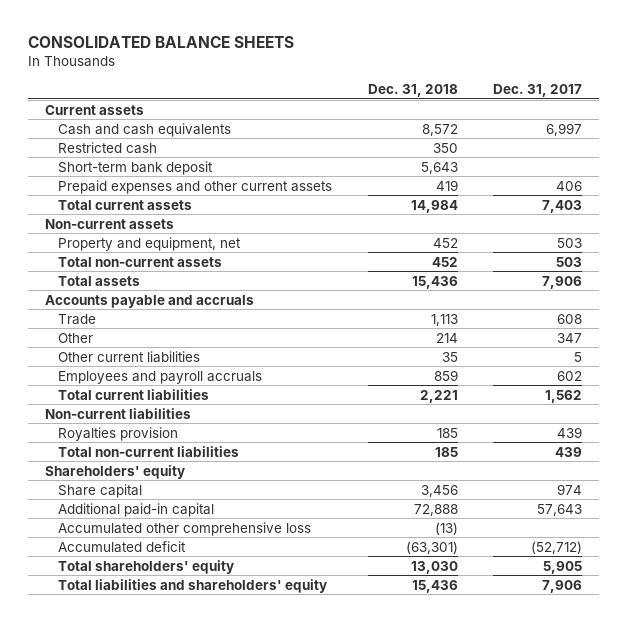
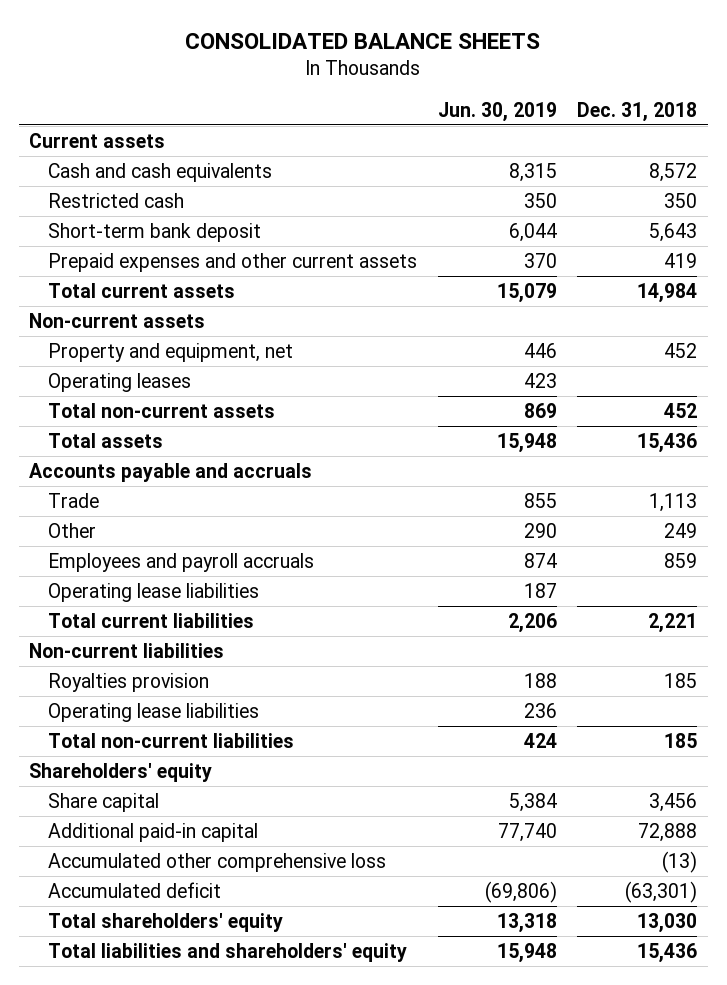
[492,84,582,98] Dec. 31, 2017 -> none
none -> [437,101,557,122] Jun. 30, 2019
none -> [47,372,191,392] Operating leases
[58,350,201,363] Other current liabilities -> none
[435,332,458,343] 214 -> [664,522,698,538] 249
none -> [47,582,259,602] Operating lease liabilities
none -> [47,702,259,722] Operating lease liabilities

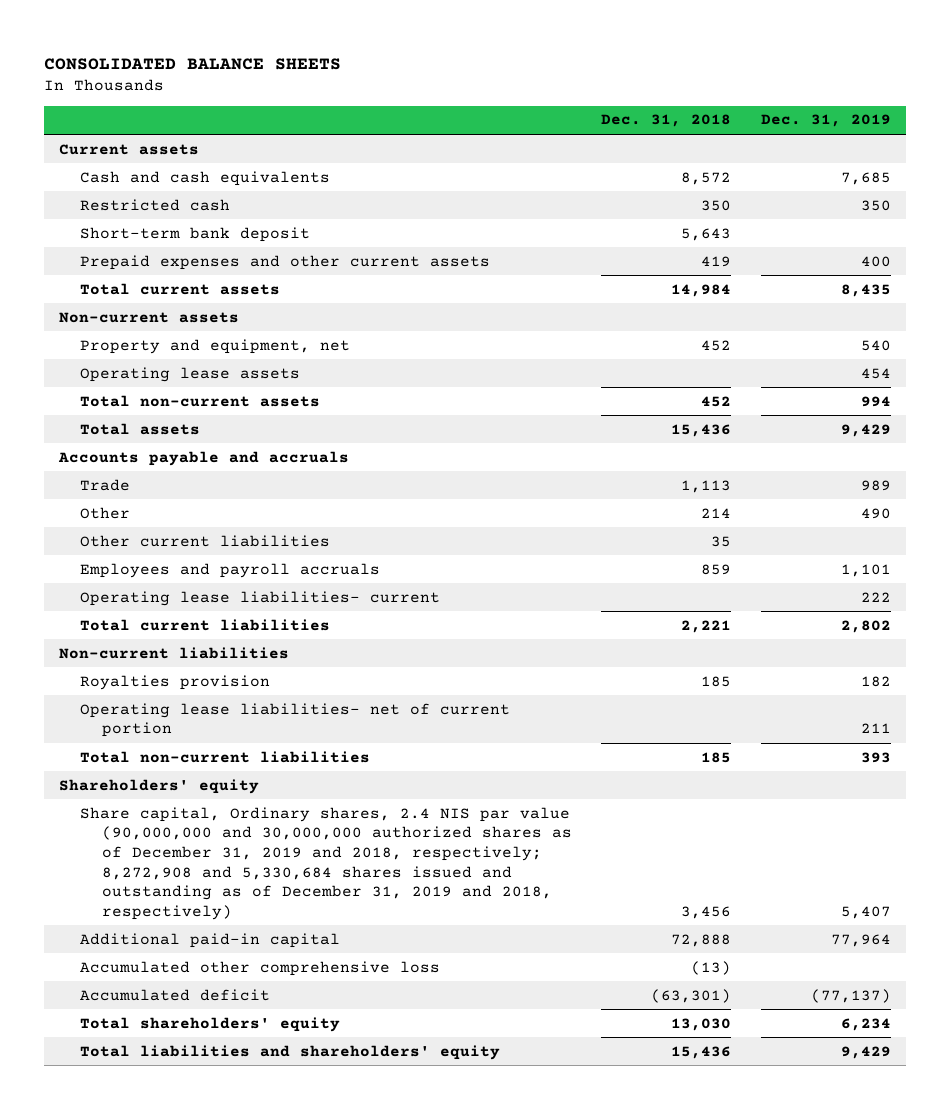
[437,101,557,122] Jun. 30, 2019 -> none
none -> [761,114,892,128] Dec. 31, 2019
[47,372,191,392] Operating leases -> [80,366,301,382] Operating lease assets
[664,522,698,538] 249 -> [701,507,732,518] 214
none -> [80,534,331,547] Other current liabilities
[47,582,259,602] Operating lease liabilities -> [80,590,441,606] Operating lease liabilities- current
[47,702,259,722] Operating lease liabilities -> [80,702,511,738] Operating lease liabilities- net of current portion
[47,792,159,812] Share capital -> [80,806,572,920] Share capital, Ordinary shares, 2.4 NIS par value (90,000,000 and 30,000,000 authorized shares as of December 31, 2019 and 2018, respectively; 8,272,908 and 5,330,684 shares issued and outstanding as of December 31, 2019 and 2018, respectively)

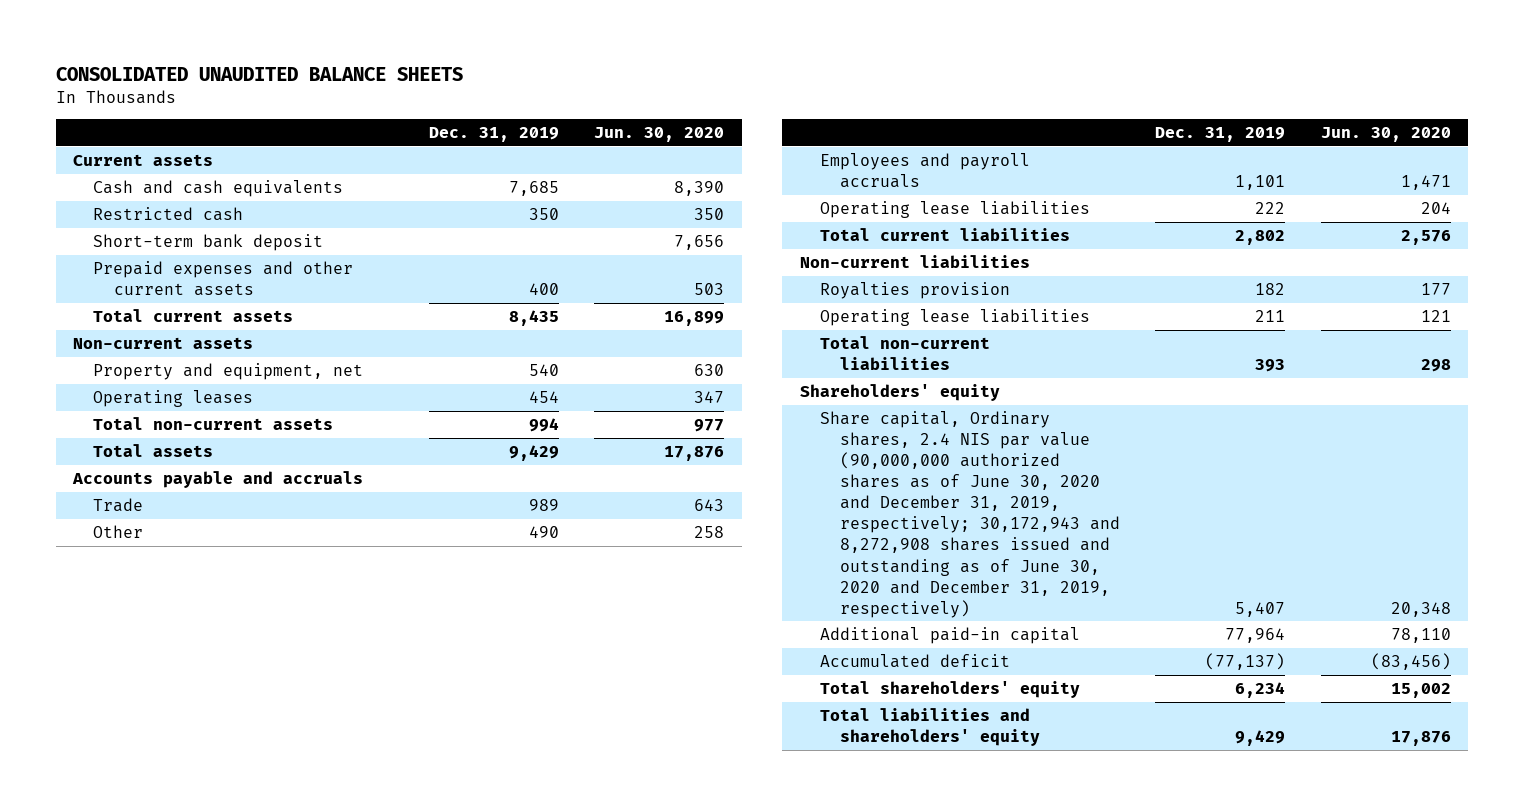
[44,57,342,70] CONSOLIDATED BALANCE SHEETS -> [55,66,463,81] CONSOLIDATED UNAUDITED BALANCE SHEETS
[601,114,732,128] Dec. 31, 2018 -> none
none -> [594,126,725,142] Jun. 30, 2020
[80,366,301,382] Operating lease assets -> [93,389,254,407] Operating leases
[80,534,331,547] Other current liabilities -> none
[80,590,441,606] Operating lease liabilities- current -> [820,200,1091,218] Operating lease liabilities
[80,702,511,738] Operating lease liabilities- net of current portion -> [820,308,1091,326] Operating lease liabilities
[80,806,572,920] Share capital, Ordinary shares, 2.4 NIS par value (90,000,000 and 30,000,000 authorized shares as of December 31, 2019 and 2018, respectively; 8,272,908 and 5,330,684 shares issued and outstanding as of December 31, 2019 and 2018, respectively) -> [820,410,1121,618] Share capital, Ordinary shares, 2.4 NIS par value (90,000,000 authorized shares as of June 30, 2020 and December 31, 2019, respectively; 30,172,943 and 8,272,908 shares issued and outstanding as of June 30, 2020 and December 31, 2019, respectively)
[80,960,441,976] Accumulated other comprehensive loss -> none

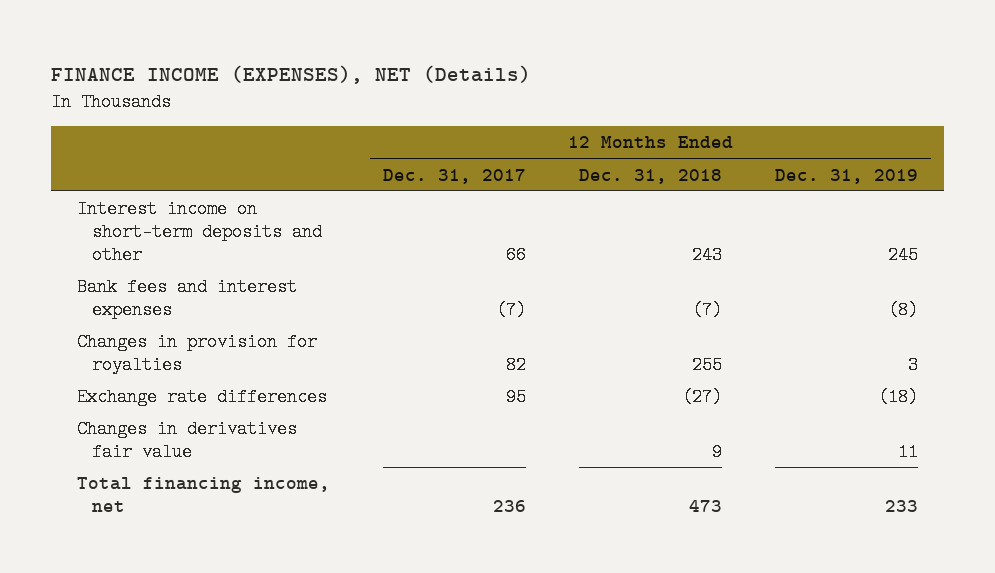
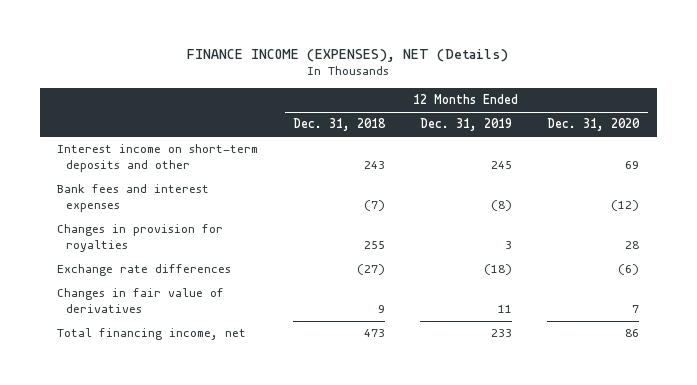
[383,168,527,184] Dec. 31, 2017 -> none
none -> [547,118,641,132] Dec. 31, 2020
[77,420,298,462] Changes in derivatives fair value -> [57,288,225,313] Changes in fair value of derivatives

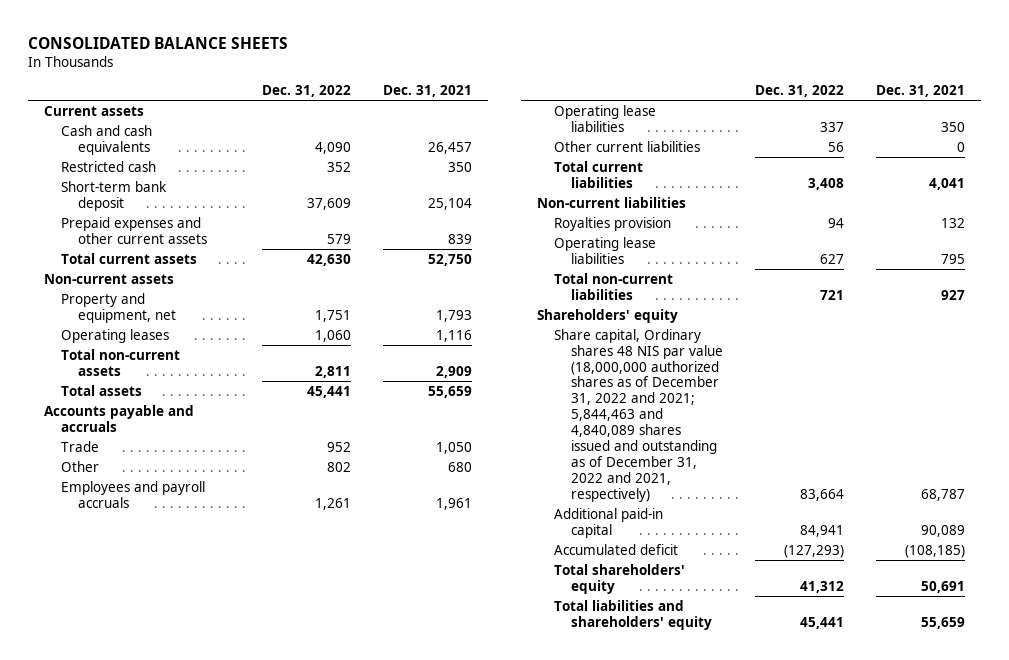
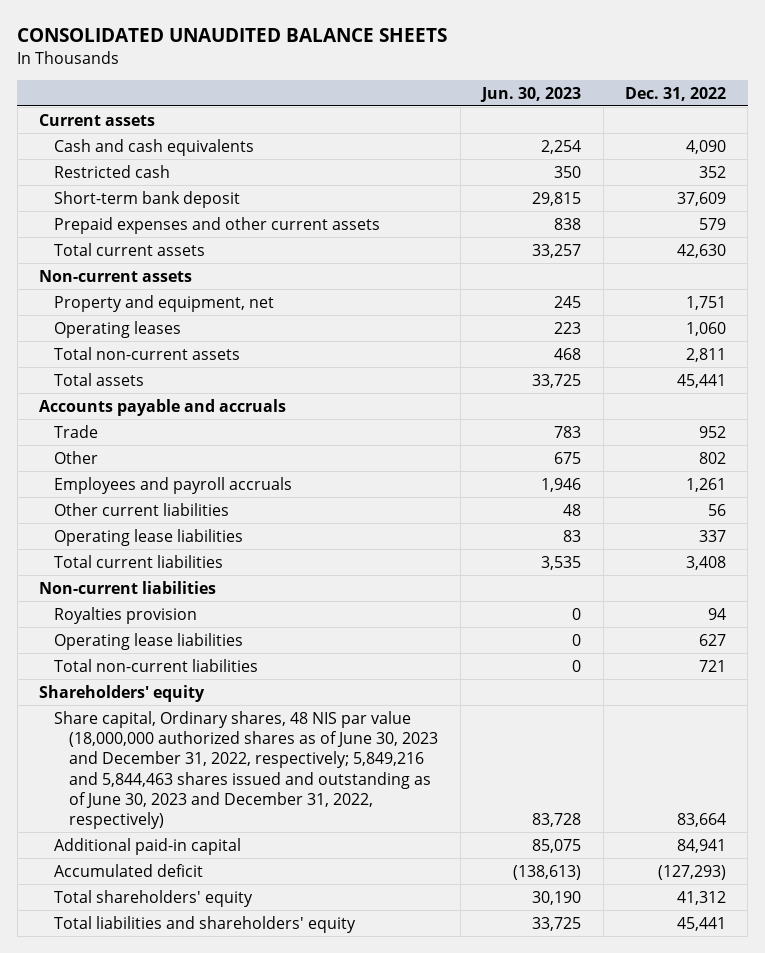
[27,36,288,49] CONSOLIDATED BALANCE SHEETS -> [17,28,448,43] CONSOLIDATED UNAUDITED BALANCE SHEETS
[382,84,472,97] Dec. 31, 2021 -> none
none -> [480,86,582,102] Jun. 30, 2023
[554,104,657,132] Operating lease liabilities -> [54,528,244,546] Operating lease liabilities
[554,328,724,502] Share capital, Ordinary shares 48 NIS par value (18,000,000 authorized shares as of December 31, 2022 and 2021; 5,844,463 and 4,840,089 shares issued and outstanding as of December 31, 2022 and 2021, respectively) -> [54,710,439,830] Share capital, Ordinary shares, 48 NIS par value (18,000,000 authorized shares as of June 30, 2023 and December 31, 2022, respectively; 5,849,216 and 5,844,463 shares issued and outstanding as of June 30, 2023 and December 31, 2022, respectively)

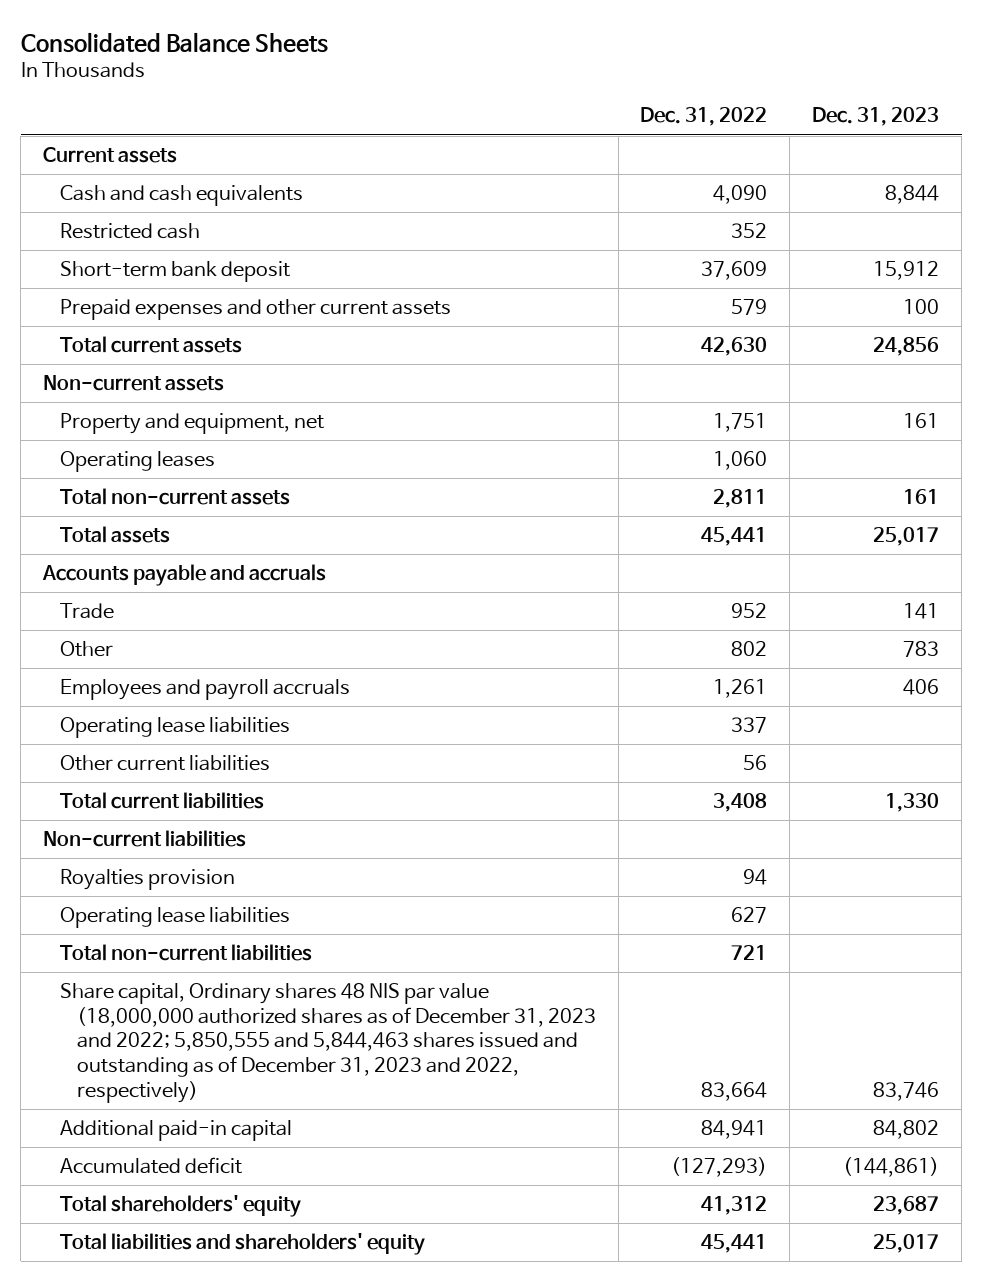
[17,28,448,43] CONSOLIDATED UNAUDITED BALANCE SHEETS -> [20,31,328,53] Consolidated Balance Sheets
[480,86,582,102] Jun. 30, 2023 -> none
none -> [812,107,940,127] Dec. 31, 2023
[54,502,230,516] Other current liabilities -> [59,755,270,772] Other current liabilities
[39,684,206,702] Shareholders' equity -> none
[54,710,439,830] Share capital, Ordinary shares, 48 NIS par value (18,000,000 authorized shares as of June 30, 2023 and December 31, 2022, respectively; 5,849,216 and 5,844,463 shares issued and outstanding as of June 30, 2023 and December 31, 2022, respectively) -> [59,983,596,1103] Share capital, Ordinary shares 48 NIS par value (18,000,000 authorized shares as of December 31, 2023 and 2022; 5,850,555 and 5,844,463 shares issued and outstanding as of December 31, 2023 and 2022, respectively)

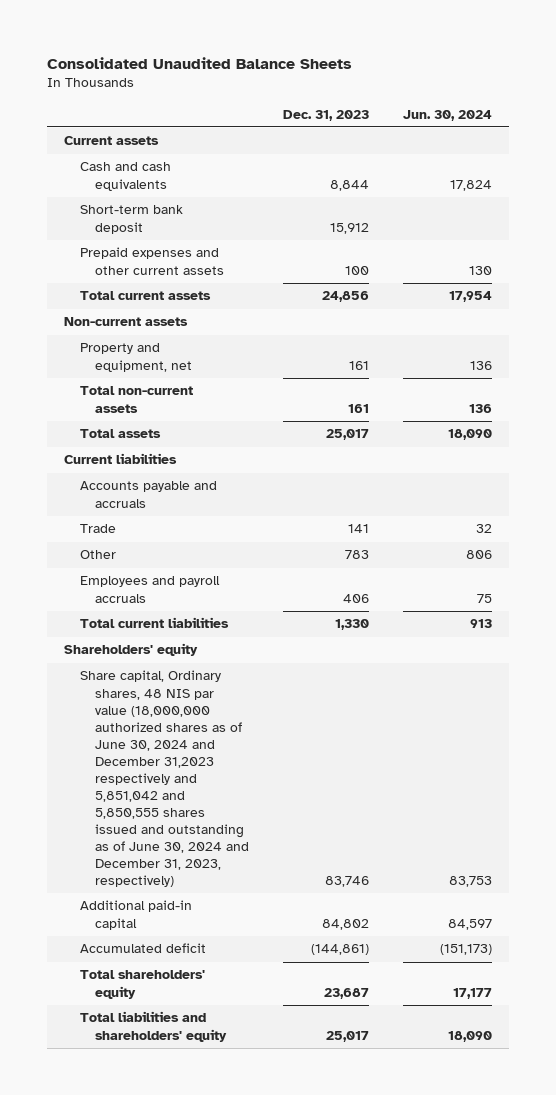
[20,31,328,53] Consolidated Balance Sheets -> [47,56,353,69] Consolidated Unaudited Balance Sheets
[640,107,768,127] Dec. 31, 2022 -> none
none -> [403,109,493,121] Jun. 30, 2024
[59,223,200,240] Restricted cash -> none
[59,451,215,473] Operating leases -> none
none -> [64,453,178,465] Current liabilities
[59,717,290,739] Operating lease liabilities -> none
[59,755,270,772] Other current liabilities -> none
[43,830,247,848] Non-current liabilities -> none
[59,869,235,891] Royalties provision -> none
[59,907,290,929] Operating lease liabilities -> none
[59,944,312,962] Total non-current liabilities -> none
none -> [64,643,199,657] Shareholders' equity
[59,983,596,1103] Share capital, Ordinary shares 48 NIS par value (18,000,000 authorized shares as of December 31, 2023 and 2022; 5,850,555 and 5,844,463 shares issued and outstanding as of December 31, 2023 and 2022, respectively) -> [79,670,250,888] Share capital, Ordinary shares, 48 NIS par value (18,000,000 authorized shares as of June 30, 2024 and December 31,2023 respectively and 5,851,042 and 5,850,555 shares issued and outstanding as of June 30, 2024 and December 31, 2023, respectively)

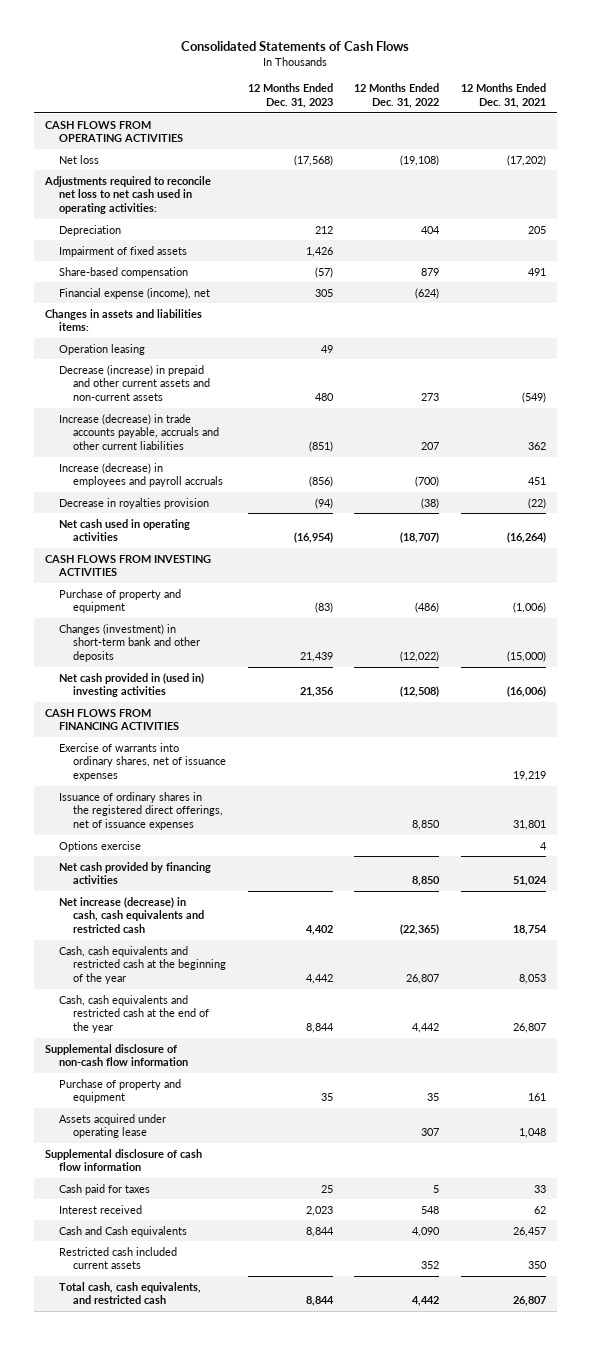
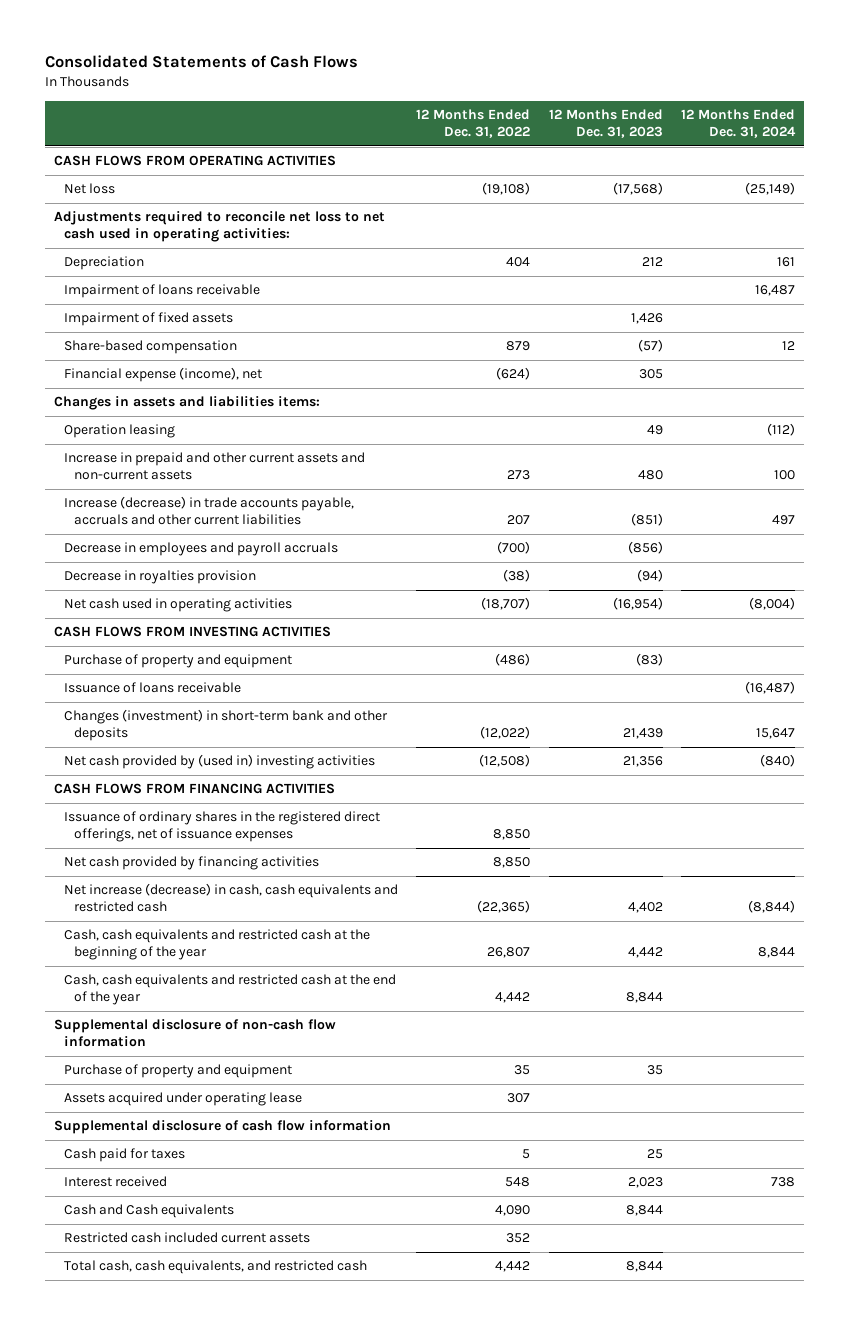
[460,83,546,108] 12 Months Ended Dec. 31, 2021 -> none
none -> [680,109,796,139] 12 Months Ended Dec. 31, 2024
none -> [64,284,261,299] Impairment of loans receivable
[58,364,210,401] Decrease (increase) in prepaid and other current assets and non-current assets -> [64,452,366,481] Increase in prepaid and other current assets and non-current assets
[58,462,223,488] Increase (decrease) in employees and payroll accruals -> [64,542,339,557] Decrease in employees and payroll accruals
none -> [64,682,242,694] Issuance of loans receivable
[58,672,204,698] Net cash provided in (used in) investing activities -> [64,754,376,770] Net cash provided by (used in) investing activities
[58,742,226,781] Exercise of warrants into ordinary shares, net of issuance expenses -> none
[58,840,141,852] Options exercise -> none

